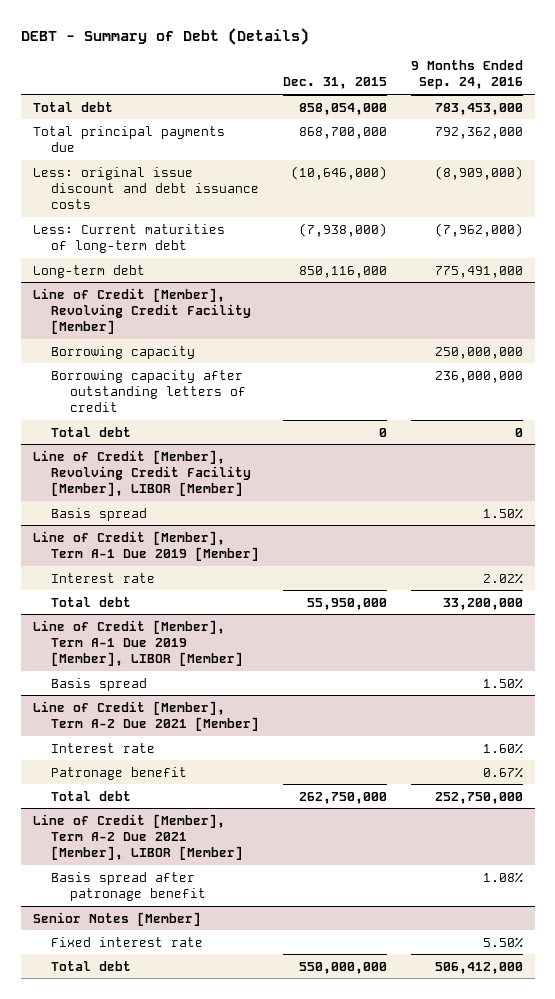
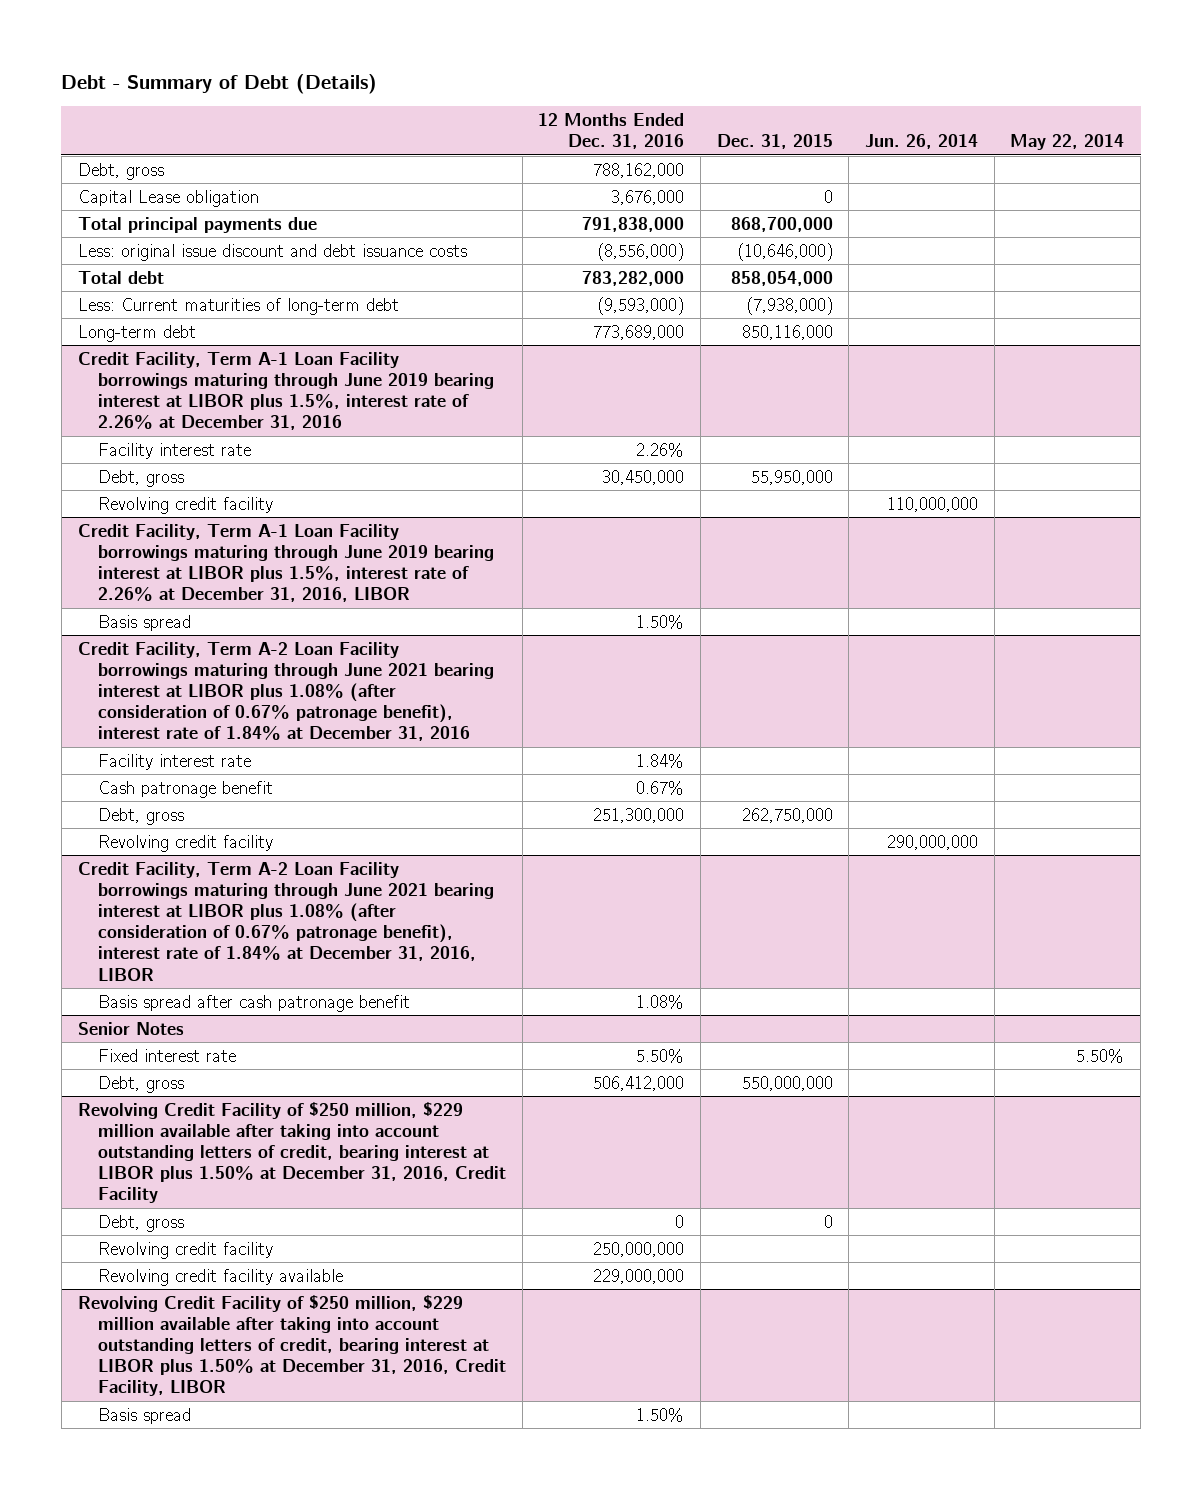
[20,27,309,45] DEBT - Summary of Debt (Details) -> [61,73,378,94] Debt - Summary of Debt (Details)
[410,60,523,90] 9 Months Ended Sep. 24, 2016 -> none
none -> [538,112,685,150] 12 Months Ended Dec. 31, 2016
none -> [865,134,979,150] Jun. 26, 2014
none -> [1010,134,1125,151] May 22, 2014
none -> [77,162,164,180] Debt, gross
none -> [77,189,259,207] Capital Lease obligation
[32,101,113,112] Total debt -> [77,270,164,284] Total debt
[32,287,252,335] Line of Credit [Member], Revolving Credit Facility [Member] -> none
[51,345,196,359] Borrowing capacity -> none
[51,369,247,413] Borrowing capacity after outstanding letters of credit -> none
[51,426,132,437] Total debt -> none
[32,449,252,497] Line of Credit [Member], Revolving Credit Facility [Member], LIBOR [Member] -> none
[51,507,148,521] Basis spread -> none
[32,530,260,561] Line of Credit [Member], Term A-1 Due 2019 [Member] -> none
[51,572,156,583] Interest rate -> none
[51,596,132,607] Total debt -> none
[32,619,244,667] Line of Credit [Member], Term A-1 Due 2019 [Member], LIBOR [Member] -> none
[51,677,148,691] Basis spread -> none
[32,700,260,731] Line of Credit [Member], Term A-2 Due 2021 [Member] -> none
[51,742,156,753] Interest rate -> none
[51,766,188,780] Patronage benefit -> none
[51,790,132,801] Total debt -> none
[32,813,244,861] Line of Credit [Member], Term A-2 Due 2021 [Member], LIBOR [Member] -> none
[51,871,207,901] Basis spread after patronage benefit -> none
none -> [77,351,494,431] Credit Facility, Term A-1 Loan Facility borrowings maturing through June 2019 bearing interest at LIBOR plus 1.5%, interest rate of 2.26% at December 31, 2016
none -> [97,442,251,459] Facility interest rate
none -> [97,469,184,487] Debt, gross
none -> [97,496,273,514] Revolving credit facility
none -> [77,523,494,603] Credit Facility, Term A-1 Loan Facility borrowings maturing through June 2019 bearing interest at LIBOR plus 1.5%, interest rate of 2.26% at December 31, 2016, LIBOR
none -> [97,614,191,631] Basis spread
none -> [77,641,494,742] Credit Facility, Term A-2 Loan Facility borrowings maturing through June 2021 bearing interest at LIBOR plus 1.08% (after consideration of 0.67% patronage benefit), interest rate of 1.84% at December 31, 2016
none -> [97,753,251,770] Facility interest rate
none -> [97,780,273,798] Cash patronage benefit
none -> [97,807,184,825] Debt, gross
none -> [97,834,273,852] Revolving credit facility
none -> [77,861,494,981] Credit Facility, Term A-2 Loan Facility borrowings maturing through June 2021 bearing interest at LIBOR plus 1.08% (after consideration of 0.67% patronage benefit), interest rate of 1.84% at December 31, 2016, LIBOR
none -> [97,994,410,1012] Basis spread after cash patronage benefit
[32,911,201,926] Senior Notes [Member] -> [77,1021,184,1035] Senior Notes
[51,960,132,971] Total debt -> none
none -> [97,1075,184,1093] Debt, gross
none -> [77,1101,506,1204] Revolving Credit Facility of $250 million, $229 million available after taking into account outstanding letters of credit, bearing interest at LIBOR plus 1.50% at December 31, 2016, Credit Facility
none -> [97,1214,184,1232] Debt, gross
none -> [97,1241,273,1259] Revolving credit facility
none -> [97,1268,343,1286] Revolving credit facility available
none -> [77,1294,506,1397] Revolving Credit Facility of $250 million, $229 million available after taking into account outstanding letters of credit, bearing interest at LIBOR plus 1.50% at December 31, 2016, Credit Facility, LIBOR
none -> [97,1407,191,1424] Basis spread

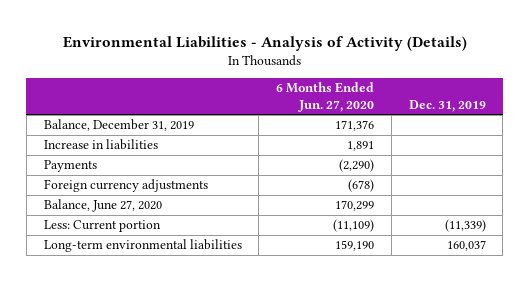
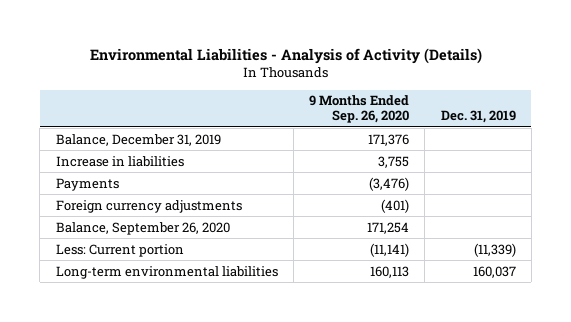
[276,82,375,112] 6 Months Ended Jun. 27, 2020 -> none
none -> [309,95,410,124] 9 Months Ended Sep. 26, 2020
[43,199,162,213] Balance, June 27, 2020 -> [55,221,230,235] Balance, September 26, 2020

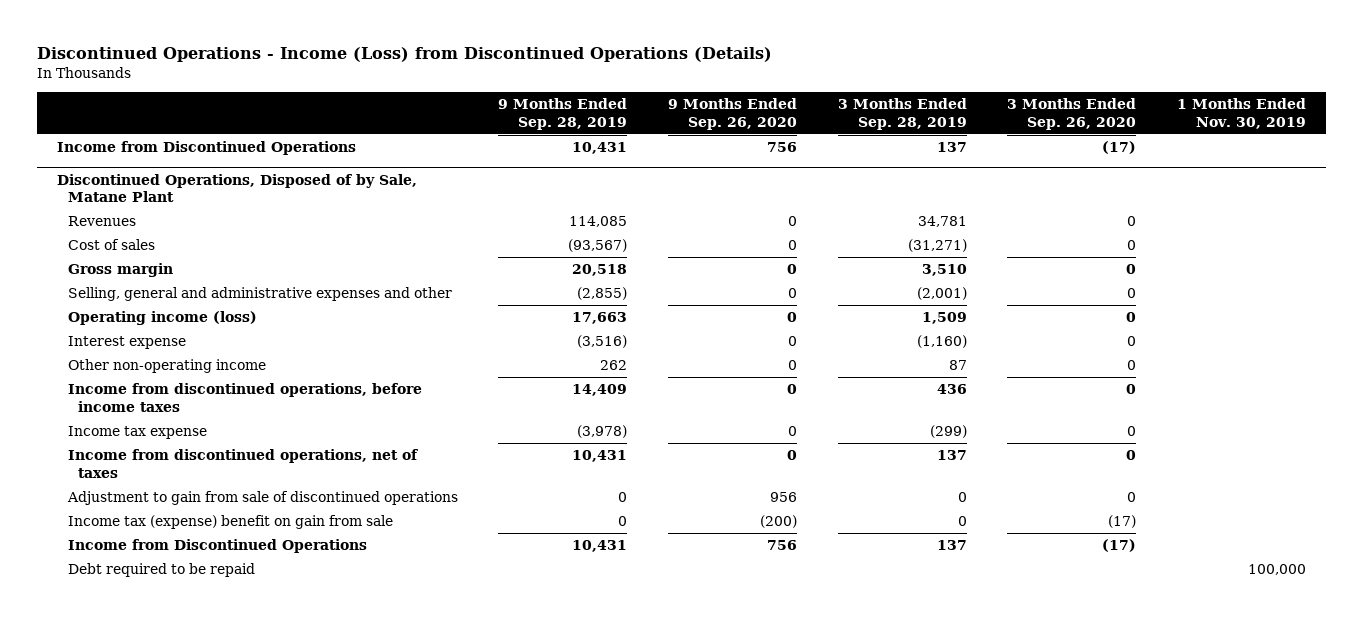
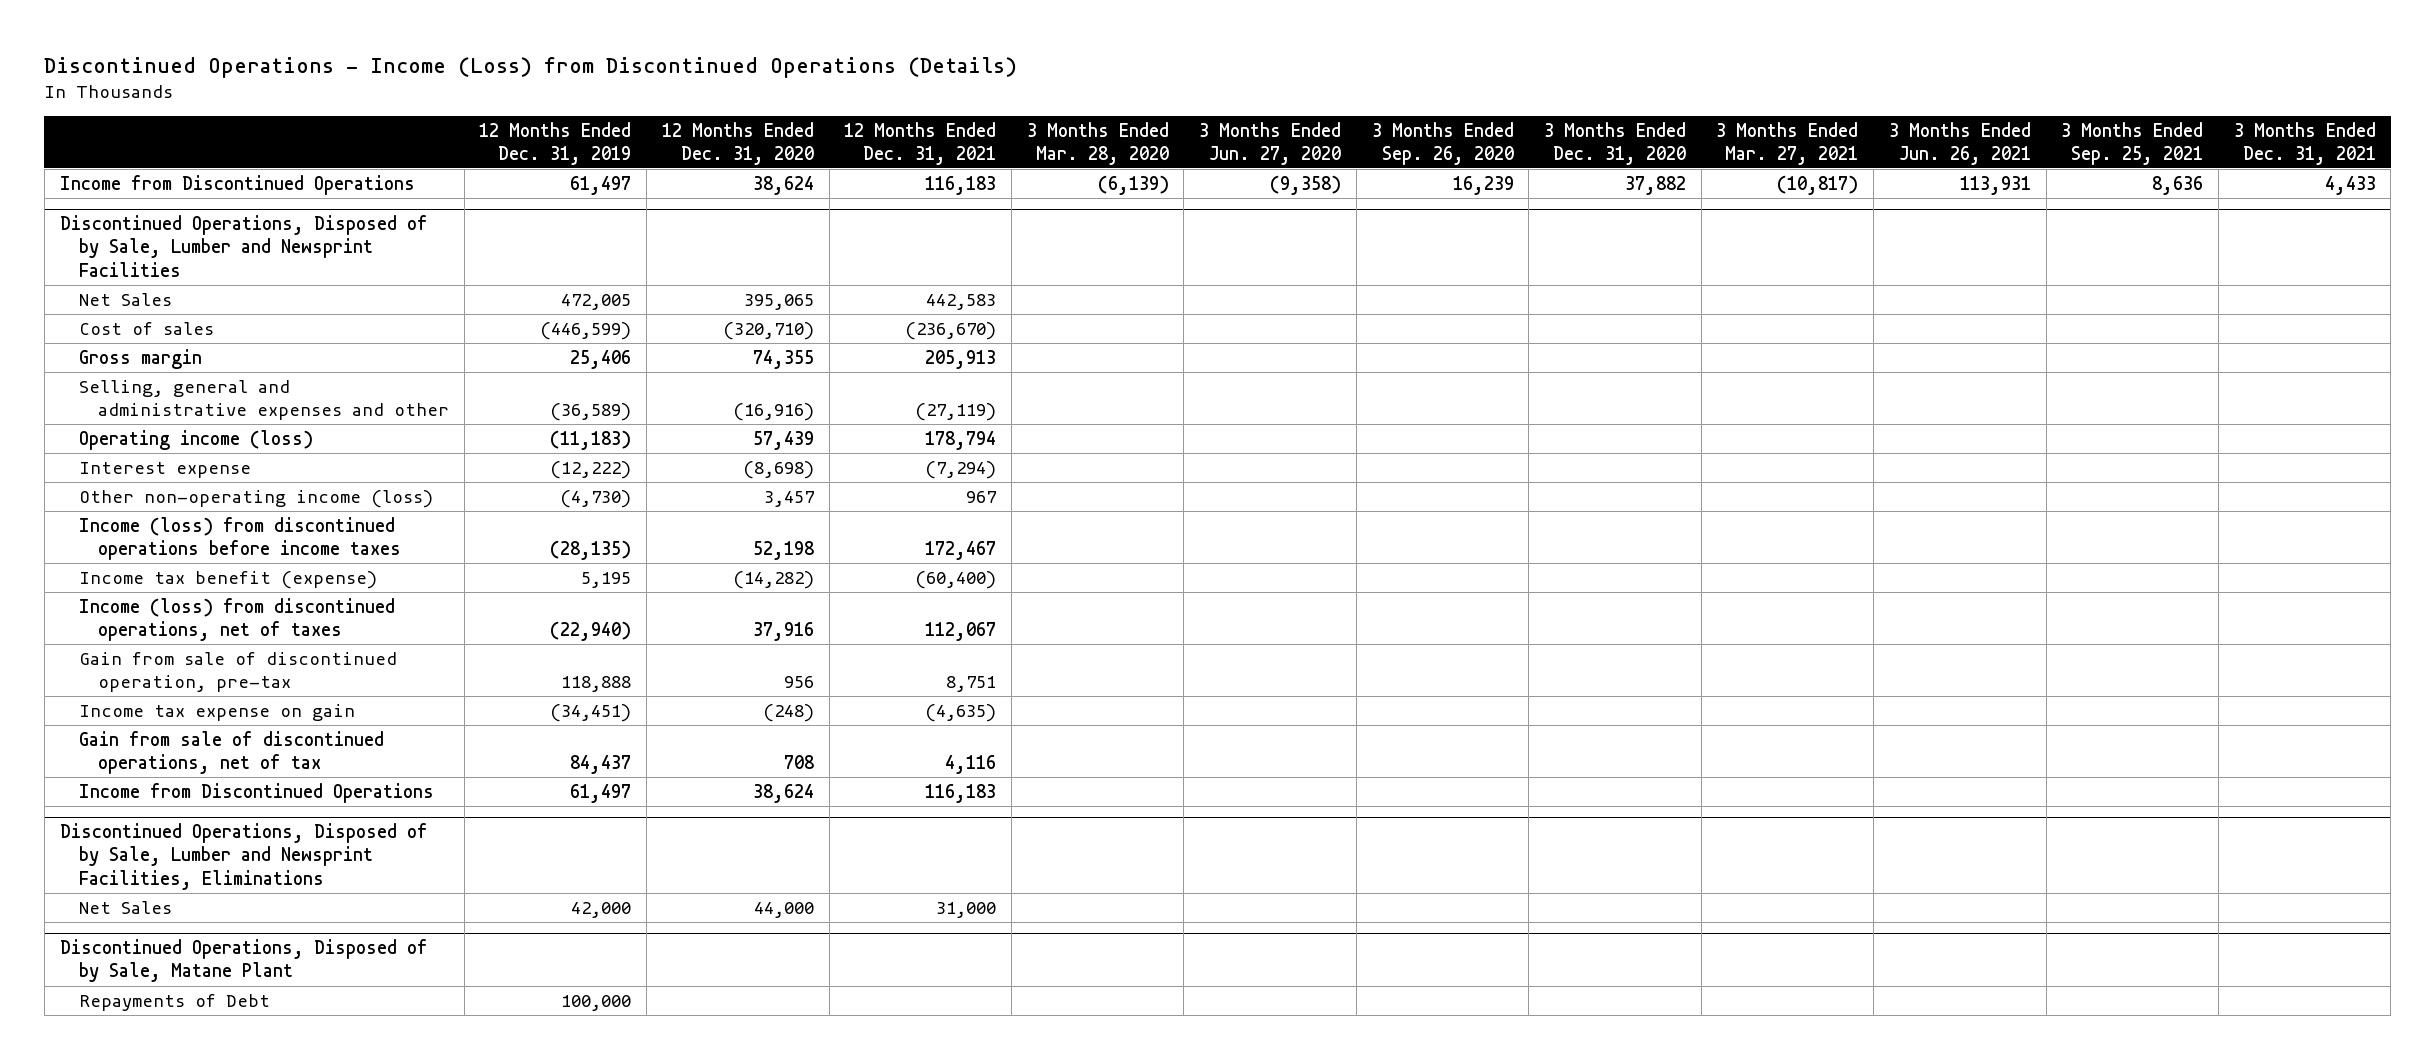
[498,98,628,130] 9 Months Ended Sep. 28, 2019 -> none
[667,98,797,130] 9 Months Ended Sep. 26, 2020 -> none
[837,98,967,130] 3 Months Ended Sep. 28, 2019 -> none
[1176,98,1306,129] 1 Months Ended Nov. 30, 2019 -> none
none -> [479,121,632,165] 12 Months Ended Dec. 31, 2019
none -> [661,121,814,165] 12 Months Ended Dec. 31, 2020
none -> [844,121,997,165] 12 Months Ended Dec. 31, 2021
none -> [1026,121,1169,165] 3 Months Ended Mar. 28, 2020
none -> [1199,121,1342,165] 3 Months Ended Jun. 27, 2020
none -> [1544,121,1687,165] 3 Months Ended Dec. 31, 2020
none -> [1716,121,1859,165] 3 Months Ended Mar. 27, 2021
none -> [1888,121,2031,165] 3 Months Ended Jun. 26, 2021
none -> [2061,121,2204,165] 3 Months Ended Sep. 25, 2021
none -> [2233,121,2376,165] 3 Months Ended Dec. 31, 2021
[1102,141,1137,155] (17) -> [1452,175,1514,195] 16,239
none -> [59,215,428,277] Discontinued Operations, Disposed of by Sale, Lumber and Newsprint Facilities
none -> [78,292,172,306] Net Sales
none -> [78,321,214,335] Cost of sales
none -> [78,348,202,369] Gross margin
none -> [78,379,449,420] Selling, general and administrative expenses and other
none -> [78,429,313,450] Operating income (loss)
none -> [78,461,251,478] Interest expense
none -> [78,489,433,508] Other non-operating income (loss)
none -> [78,516,401,560] Income (loss) from discontinued operations before income taxes
none -> [78,570,377,589] Income tax benefit (expense)
none -> [78,597,395,641] Income (loss) from discontinued operations, net of taxes
none -> [78,651,397,692] Gain from sale of discontinued operation, pre-tax
none -> [78,703,355,721] Income tax expense on gain
none -> [78,730,384,774] Gain from sale of discontinued operations, net of tax
none -> [78,782,434,803] Income from Discontinued Operations
none -> [59,823,428,890] Discontinued Operations, Disposed of by Sale, Lumber and Newsprint Facilities, Eliminations
none -> [78,900,172,914] Net Sales
[67,216,136,227] Revenues -> none
[67,239,155,251] Cost of sales -> none
[67,263,173,278] Gross margin -> none
[67,287,452,302] Selling, general and administrative expenses and other -> none
[67,311,257,326] Operating income (loss) -> none
[67,336,186,350] Interest expense -> none
[67,359,266,374] Other non-operating income -> none
[67,383,422,412] Income from discontinued operations, before income taxes -> none
[67,426,207,440] Income tax expense -> none
[67,449,418,478] Income from discontinued operations, net of taxes -> none
[66,491,458,506] Adjustment to gain from sale of discontinued operations -> none
[67,515,393,530] Income tax (expense) benefit on gain from sale -> none
[67,539,367,554] Income from Discontinued Operations -> none
[67,563,255,578] Debt required to be repaid -> [78,993,270,1011] Repayments of Debt

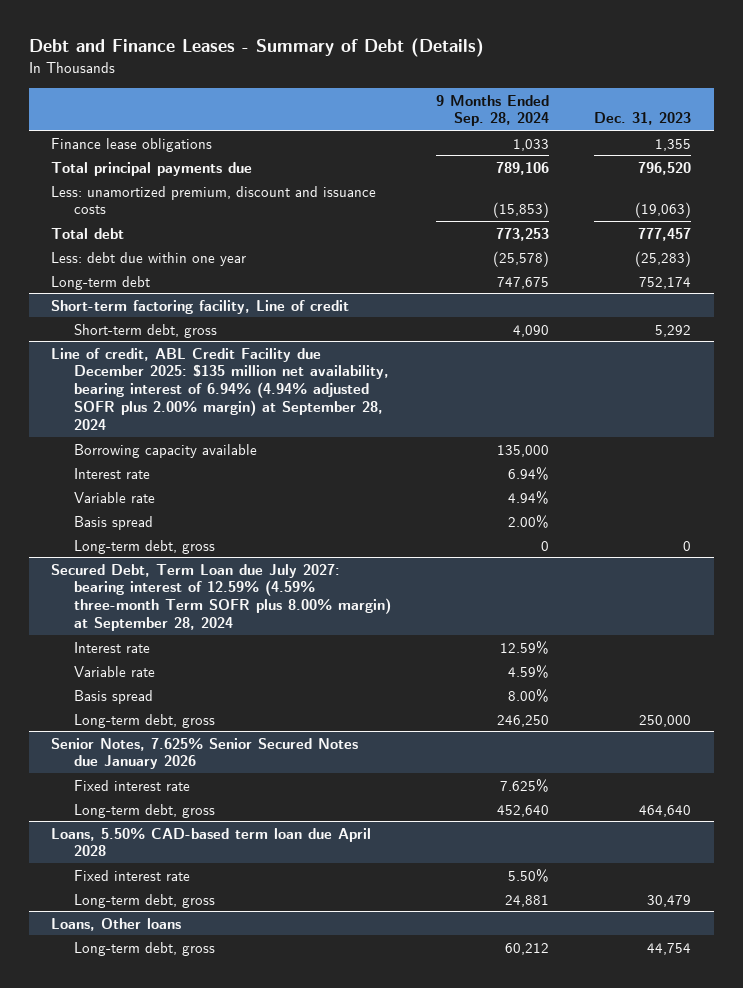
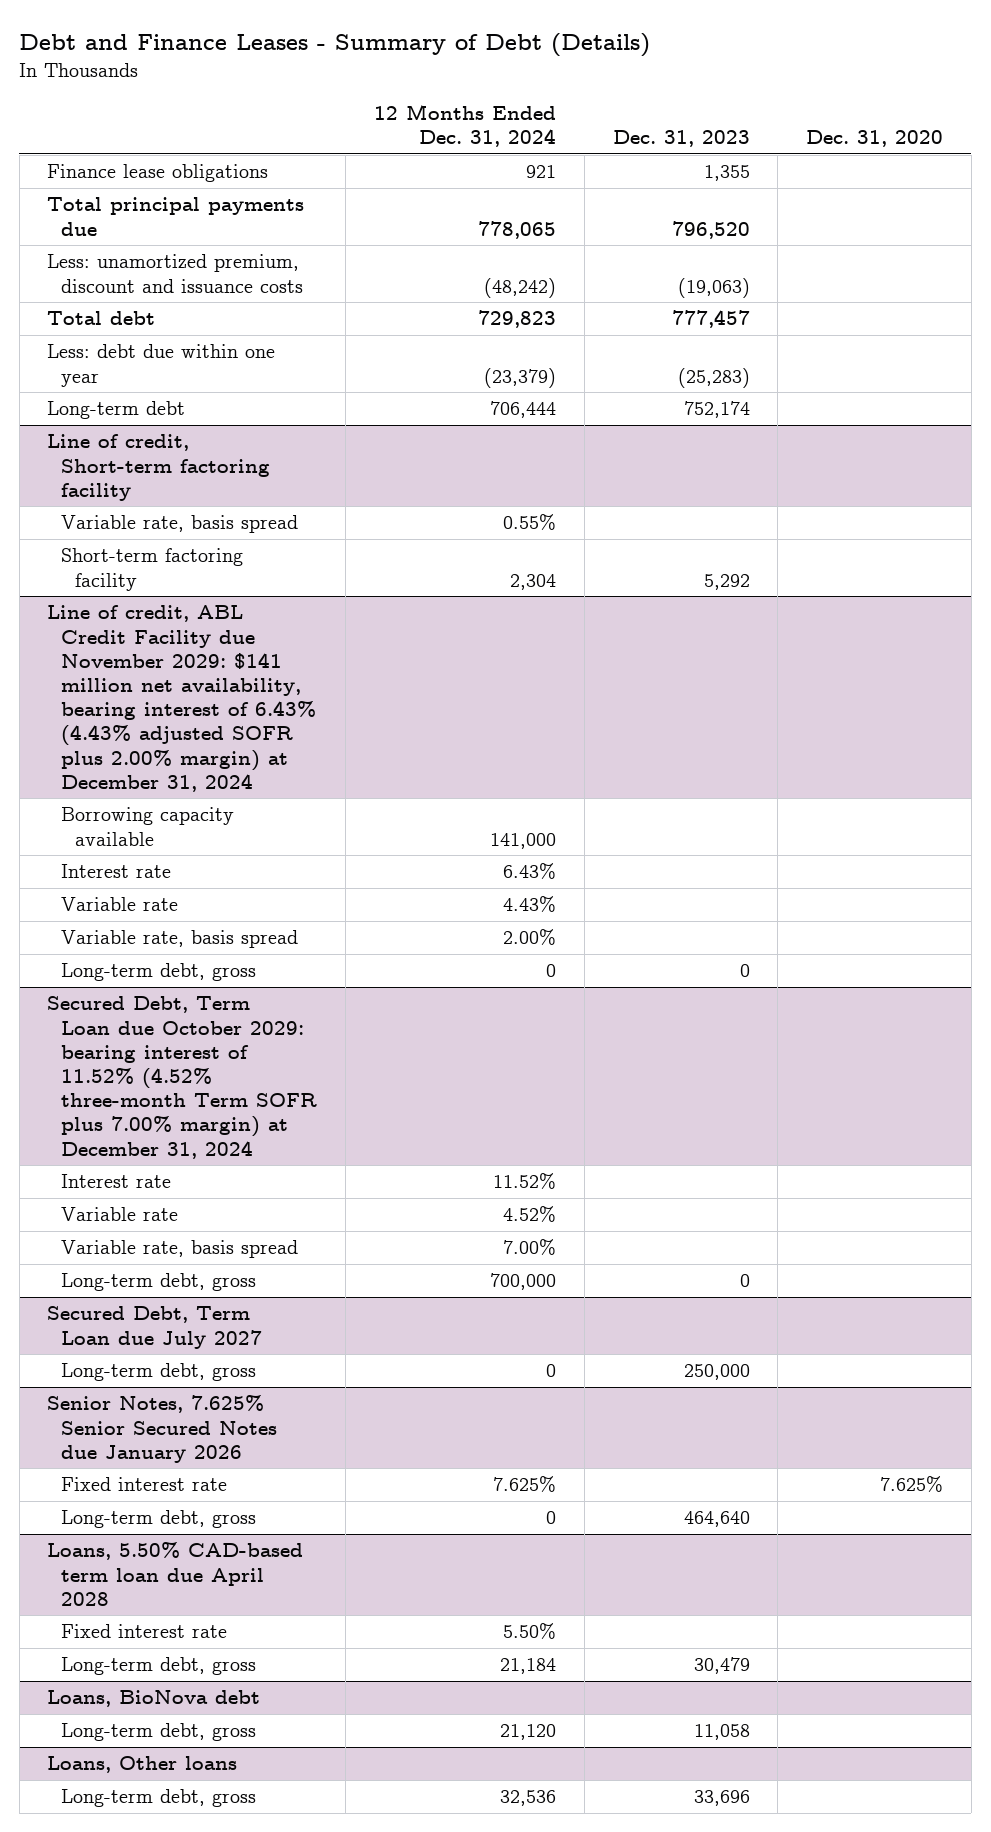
[436,94,550,127] 9 Months Ended Sep. 28, 2024 -> none
none -> [373,103,556,148] 12 Months Ended Dec. 31, 2024
none -> [806,130,944,148] Dec. 31, 2020
[51,299,350,314] Short-term factoring facility, Line of credit -> [47,434,271,501] Line of credit, Short-term factoring facility
none -> [61,515,299,534] Variable rate, basis spread
[73,323,217,338] Short-term debt, gross -> [61,548,244,591] Short-term factoring facility
[51,347,389,430] Line of credit, ABL Credit Facility due December 2025: $135 million net availability, bearing interest of 6.94% (4.94% adjusted SOFR plus 2.00% margin) at September 28, 2024 -> [47,605,317,792] Line of credit, ABL Credit Facility due November 2029: $141 million net availability, bearing interest of 6.43% (4.43% adjusted SOFR plus 2.00% margin) at December 31, 2024
[73,515,153,530] Basis spread -> [61,930,299,949] Variable rate, basis spread
[51,563,391,632] Secured Debt, Term Loan due July 2027: bearing interest of 12.59% (4.59% three-month Term SOFR plus 8.00% margin) at September 28, 2024 -> [47,996,318,1159] Secured Debt, Term Loan due October 2029: bearing interest of 11.52% (4.52% three-month Term SOFR plus 7.00% margin) at December 31, 2024
[73,689,153,704] Basis spread -> [61,1240,299,1259] Variable rate, basis spread
[639,714,692,727] 250,000 -> [739,1274,750,1288] 0
none -> [47,1306,263,1349] Secured Debt, Term Loan due July 2027
none -> [61,1363,257,1382] Long-term debt, gross
none -> [47,1690,261,1708] Loans, BioNova debt
none -> [61,1723,257,1742] Long-term debt, gross
[647,942,692,955] 44,754 -> [693,1790,750,1807] 33,696

